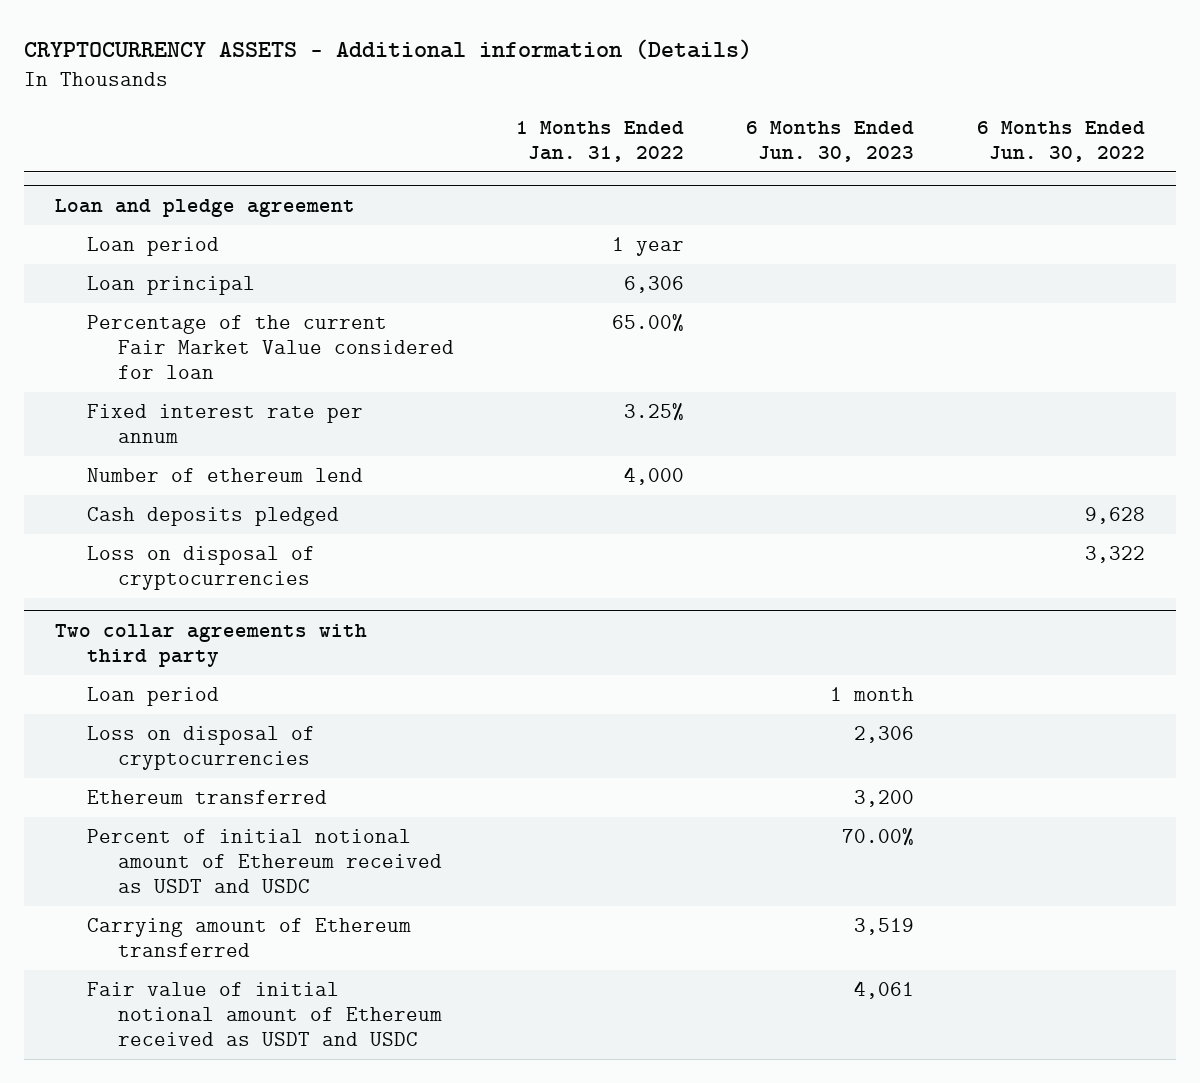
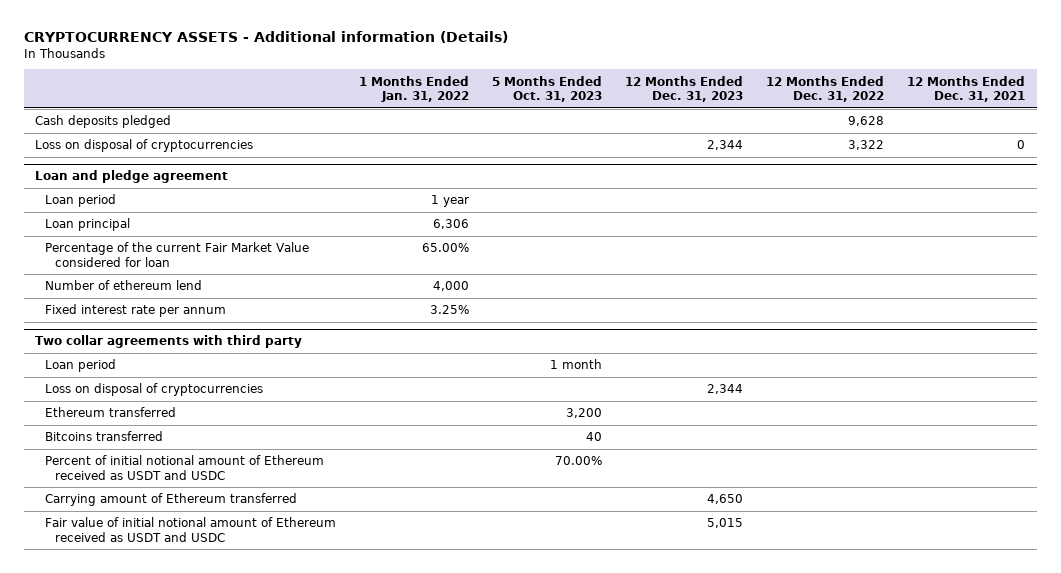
[746,120,915,162] 6 Months Ended Jun. 30, 2023 -> none
[976,120,1145,162] 6 Months Ended Jun. 30, 2022 -> none
none -> [492,75,603,103] 5 Months Ended Oct. 31, 2023
none -> [625,75,744,103] 12 Months Ended Dec. 31, 2023
none -> [766,75,885,103] 12 Months Ended Dec. 31, 2022
none -> [907,75,1026,103] 12 Months Ended Dec. 31, 2021
none -> [35,115,172,129] Cash deposits pledged
none -> [35,139,254,153] Loss on disposal of cryptocurrencies
[86,507,339,527] Cash deposits pledged -> none
[86,546,315,591] Loss on disposal of cryptocurrencies -> none
[86,404,363,444] Fixed interest rate per annum -> [45,304,227,318] Fixed interest rate per annum
none -> [45,431,164,442] Bitcoins transferred

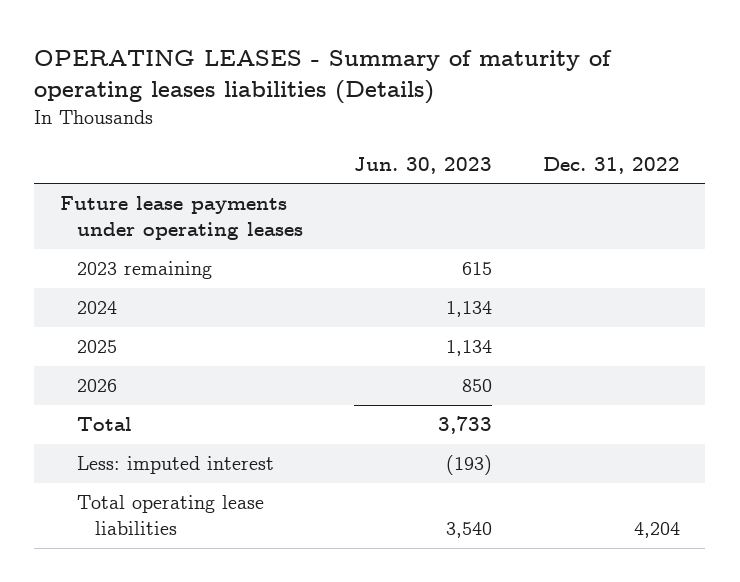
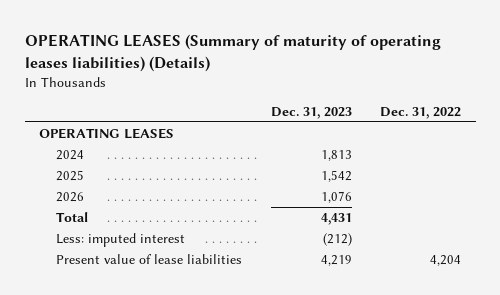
[34,49,613,104] OPERATING LEASES - Summary of maturity of operating leases liabilities (Details) -> [24,34,441,72] OPERATING LEASES (Summary of maturity of operating leases liabilities) (Details)
[354,156,493,174] Jun. 30, 2023 -> none
none -> [270,106,352,119] Dec. 31, 2023
[77,261,213,280] 2023 remaining -> none
[59,196,304,241] Future lease payments under operating leases -> [39,127,175,139] OPERATING LEASES
[77,495,265,536] Total operating lease liabilities -> [56,253,243,264] Present value of lease liabilities

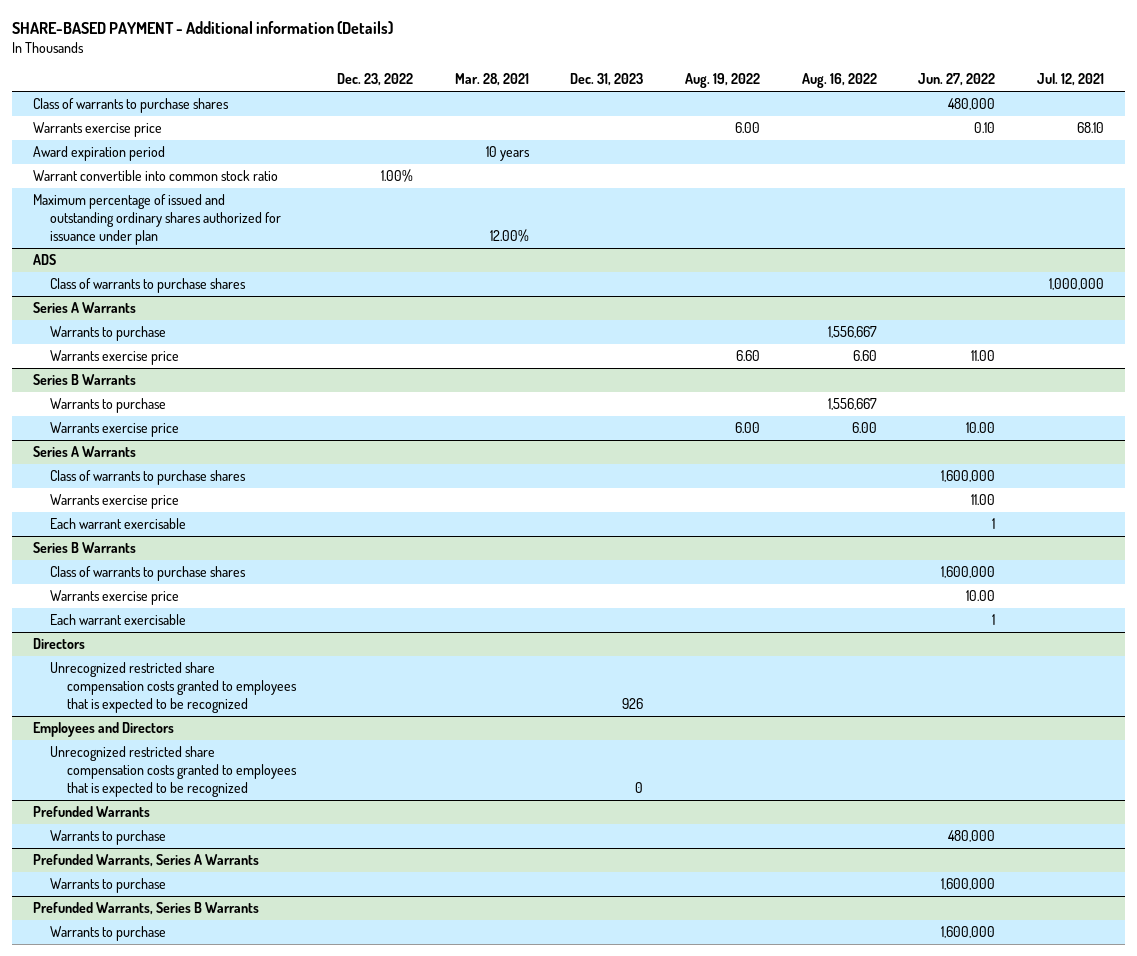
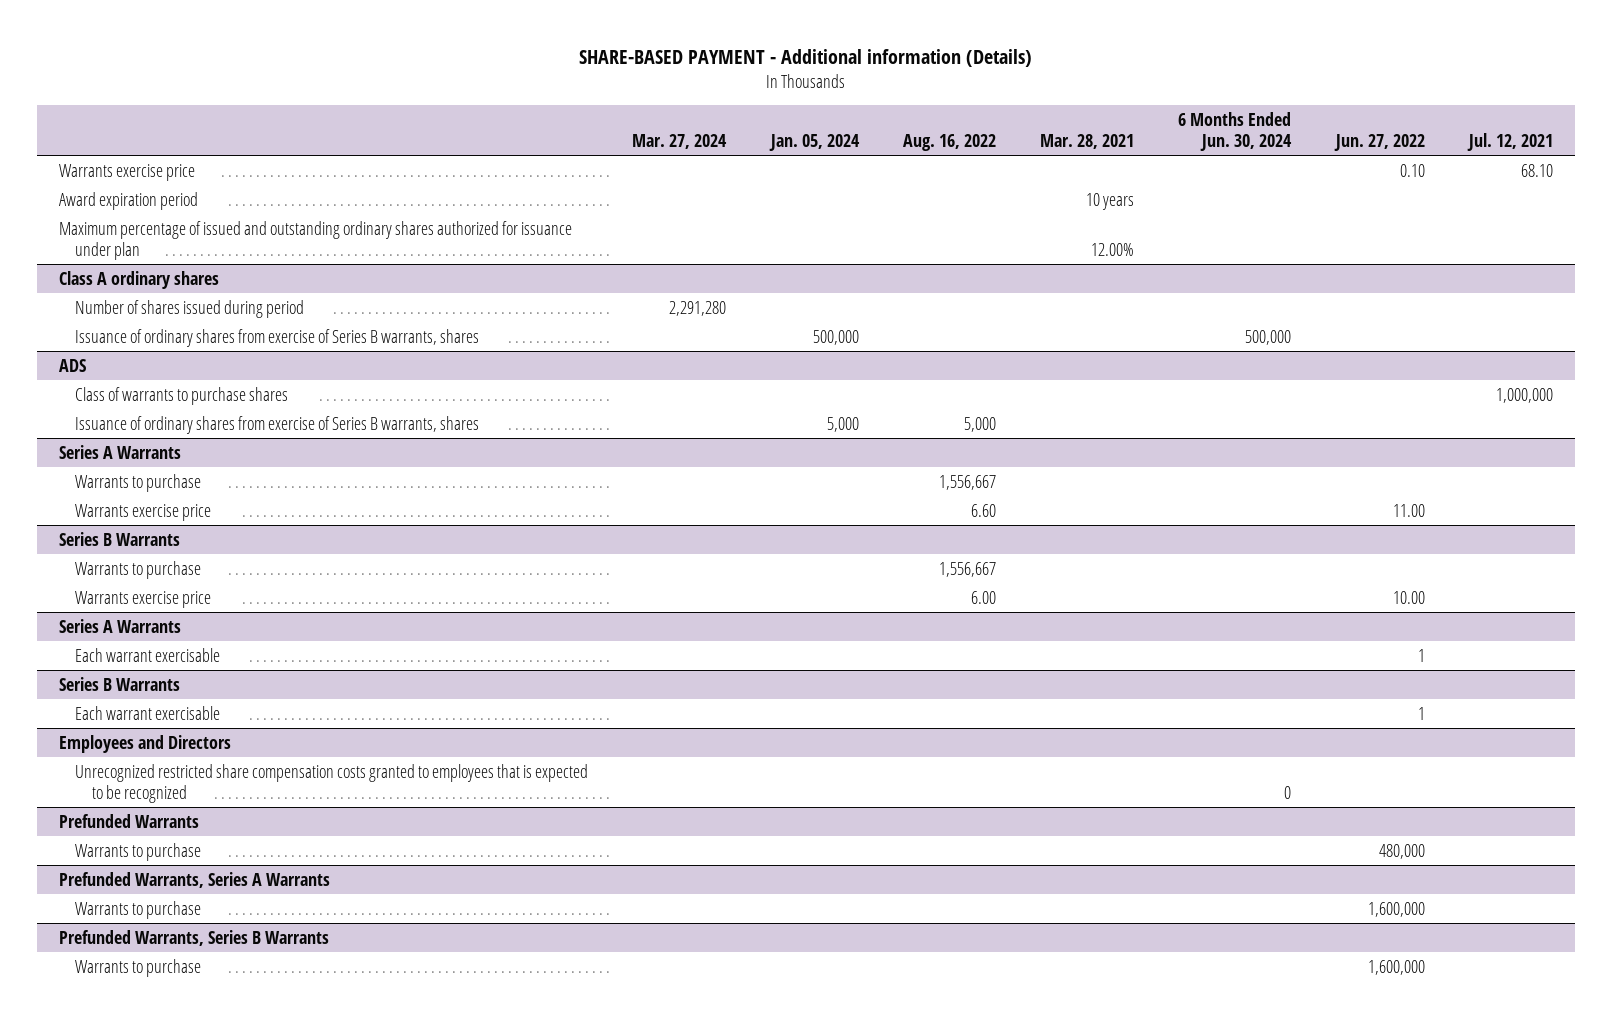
[337,73,414,87] Dec. 23, 2022 -> none
[570,73,644,87] Dec. 31, 2023 -> none
[684,73,760,89] Aug. 19, 2022 -> none
none -> [632,133,728,149] Mar. 27, 2024
none -> [768,133,860,151] Jan. 05, 2024
none -> [1178,111,1293,151] 6 Months Ended Jun. 30, 2024
[33,98,230,114] Class of warrants to purchase shares -> none
[33,170,279,182] Warrant convertible into common stock ratio -> none
none -> [58,270,219,289] Class A ordinary shares
none -> [75,299,305,318] Number of shares issued during period
none -> [75,328,480,347] Issuance of ordinary shares from exercise of Series B warrants, shares
none -> [75,415,480,434] Issuance of ordinary shares from exercise of Series B warrants, shares
[49,470,246,486] Class of warrants to purchase shares -> none
[49,494,179,510] Warrants exercise price -> none
[49,566,246,582] Class of warrants to purchase shares -> none
[49,590,179,606] Warrants exercise price -> none
[33,638,86,650] Directors -> none
[49,662,297,714] Unrecognized restricted share compensation costs granted to employees that is expected to be recognized -> none

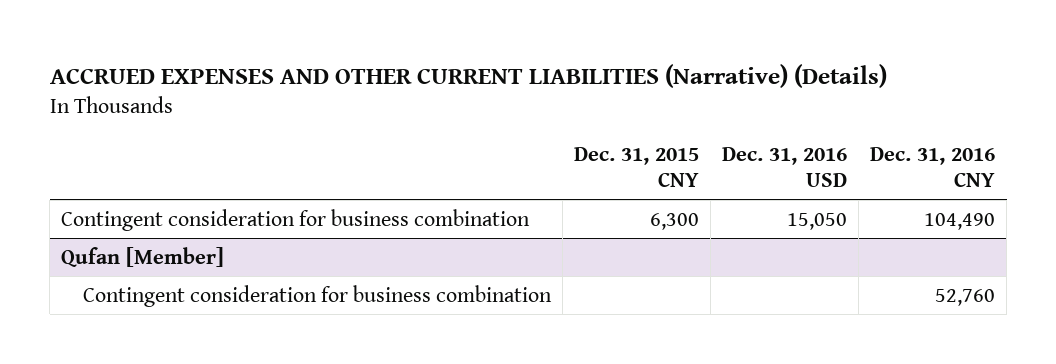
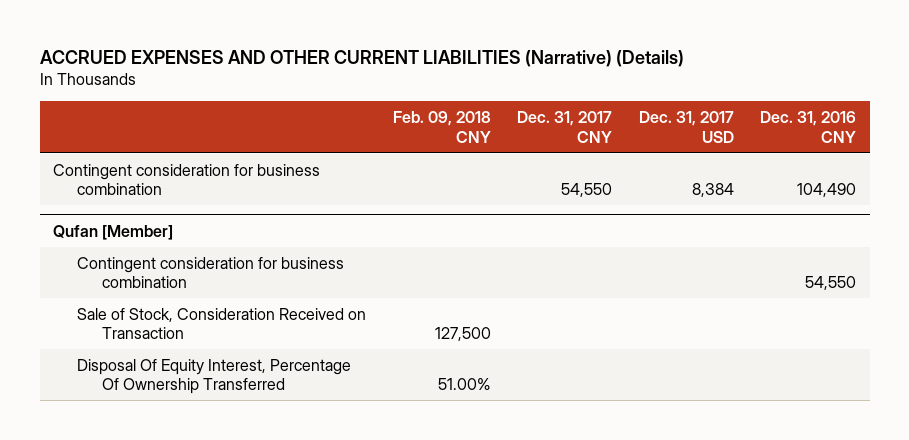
[574,146,700,188] Dec. 31, 2015 CNY -> none
[722,146,848,188] Dec. 31, 2016 USD -> none
none -> [392,110,491,143] Feb. 09, 2018 CNY
none -> [517,110,613,143] Dec. 31, 2017 CNY
none -> [638,110,734,143] Dec. 31, 2017 USD
[935,288,996,306] 52,760 -> [805,276,857,291] 54,550
none -> [77,307,367,340] Sale of Stock, Consideration Received on Transaction
none -> [77,358,352,395] Disposal Of Equity Interest, Percentage Of Ownership Transferred

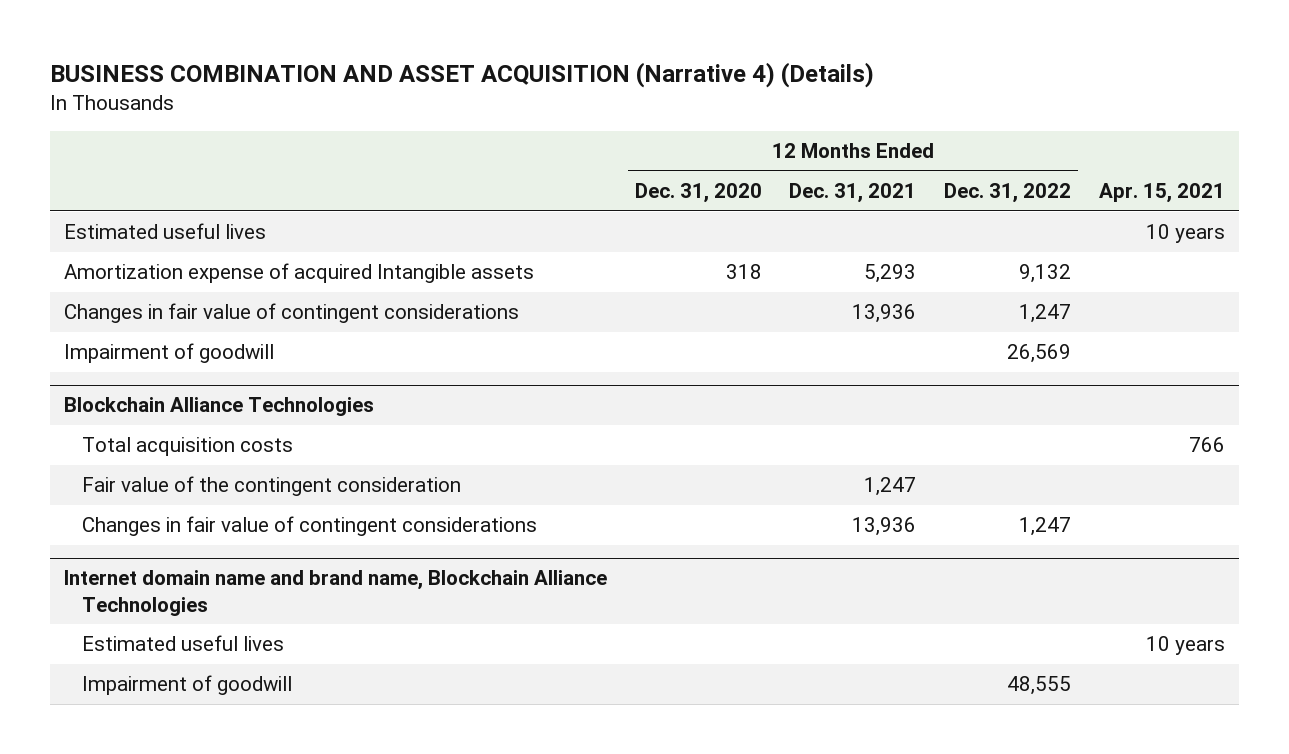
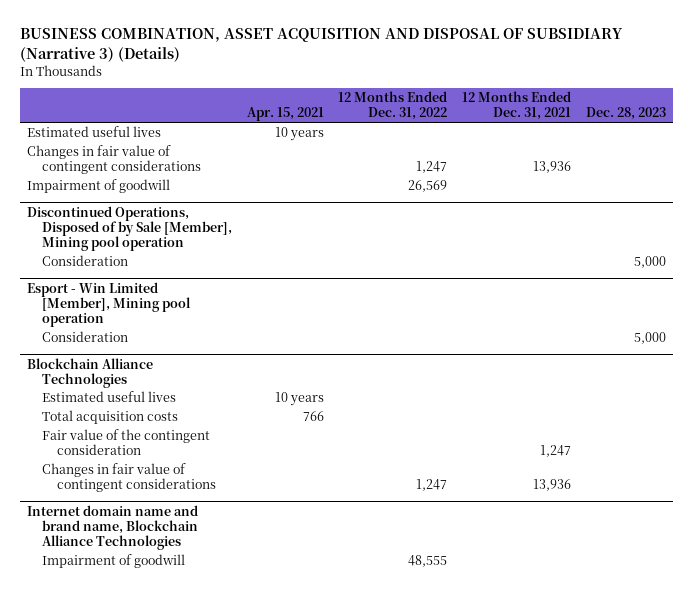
[50,62,875,89] BUSINESS COMBINATION AND ASSET ACQUISITION (Narrative 4) (Details) -> [19,28,623,62] BUSINESS COMBINATION, ASSET ACQUISITION AND DISPOSAL OF SUBSIDIARY (Narrative 3) (Details)
[634,183,762,204] Dec. 31, 2020 -> none
none -> [585,107,666,121] Dec. 28, 2023
[64,263,535,284] Amortization expense of acquired Intangible assets -> none
none -> [26,205,232,251] Discontinued Operations, Disposed of by Sale [Member], Mining pool operation
none -> [41,254,128,266] Consideration
none -> [26,281,191,327] Esport - Win Limited [Member], Mining pool operation
none -> [41,330,128,342] Consideration
none -> [41,390,176,402] Estimated useful lives
[81,635,284,652] Estimated useful lives -> none

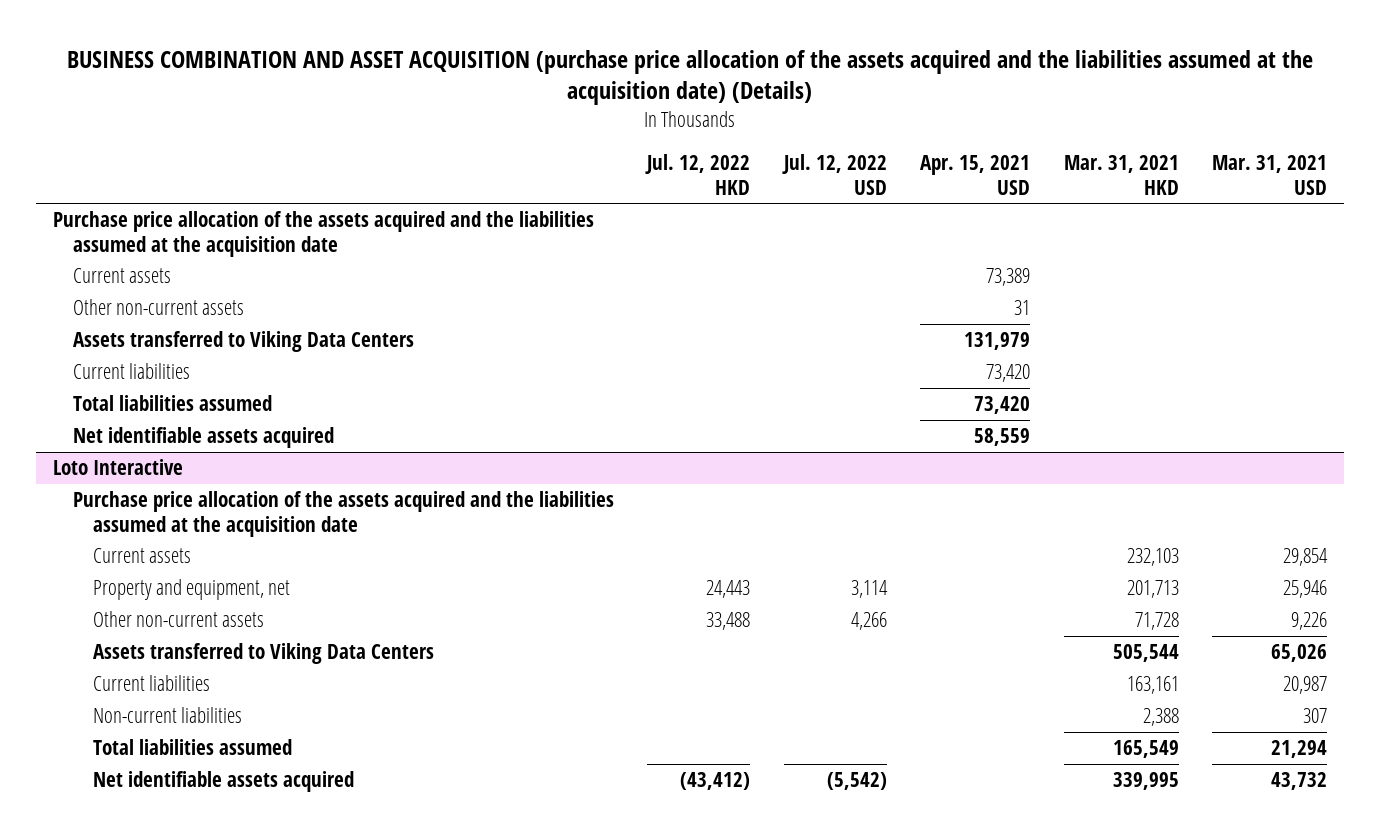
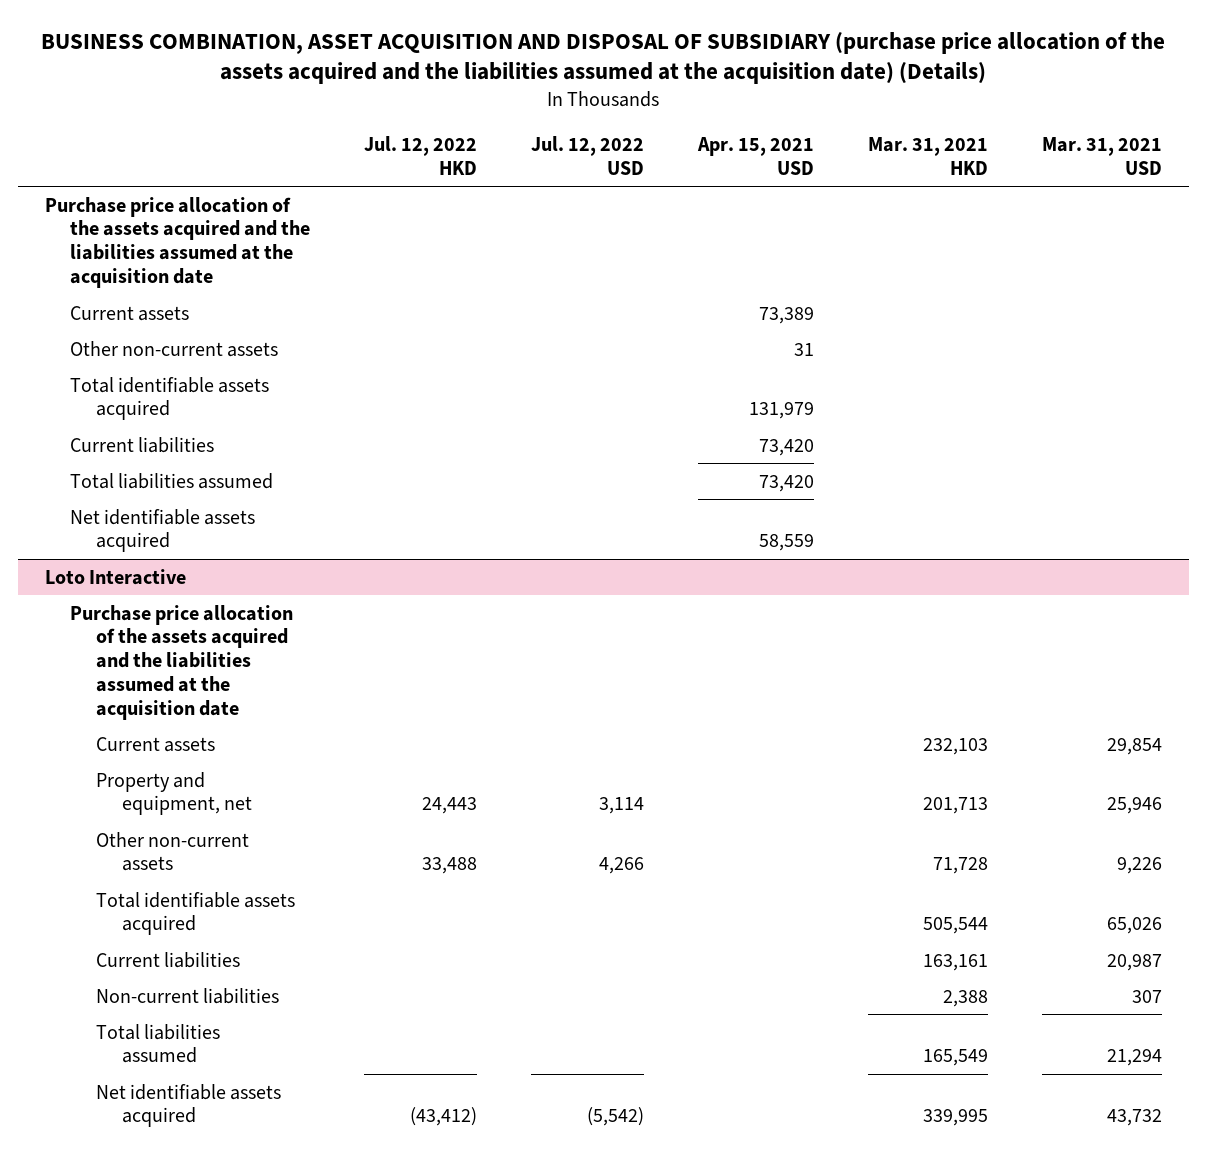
[67,49,1314,106] BUSINESS COMBINATION AND ASSET ACQUISITION (purchase price allocation of the assets acquired and the liabilities assumed at the acquisition date) (Details) -> [41,31,1166,85] BUSINESS COMBINATION, ASSET ACQUISITION AND DISPOSAL OF SUBSIDIARY (purchase price allocation of the assets acquired and the liabilities assumed at the acquisition date) (Details)
[72,330,414,352] Assets transferred to Viking Data Centers -> [70,376,270,421] Total identifiable assets acquired
[92,642,434,664] Assets transferred to Viking Data Centers -> [96,891,296,936] Total identifiable assets acquired

